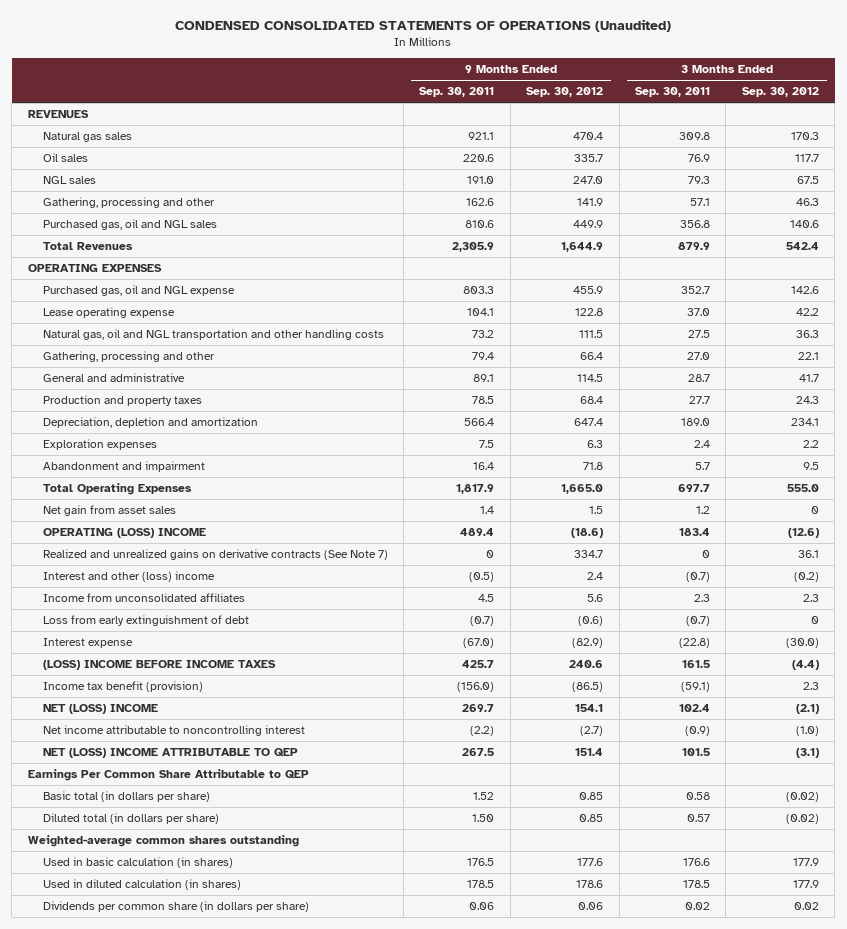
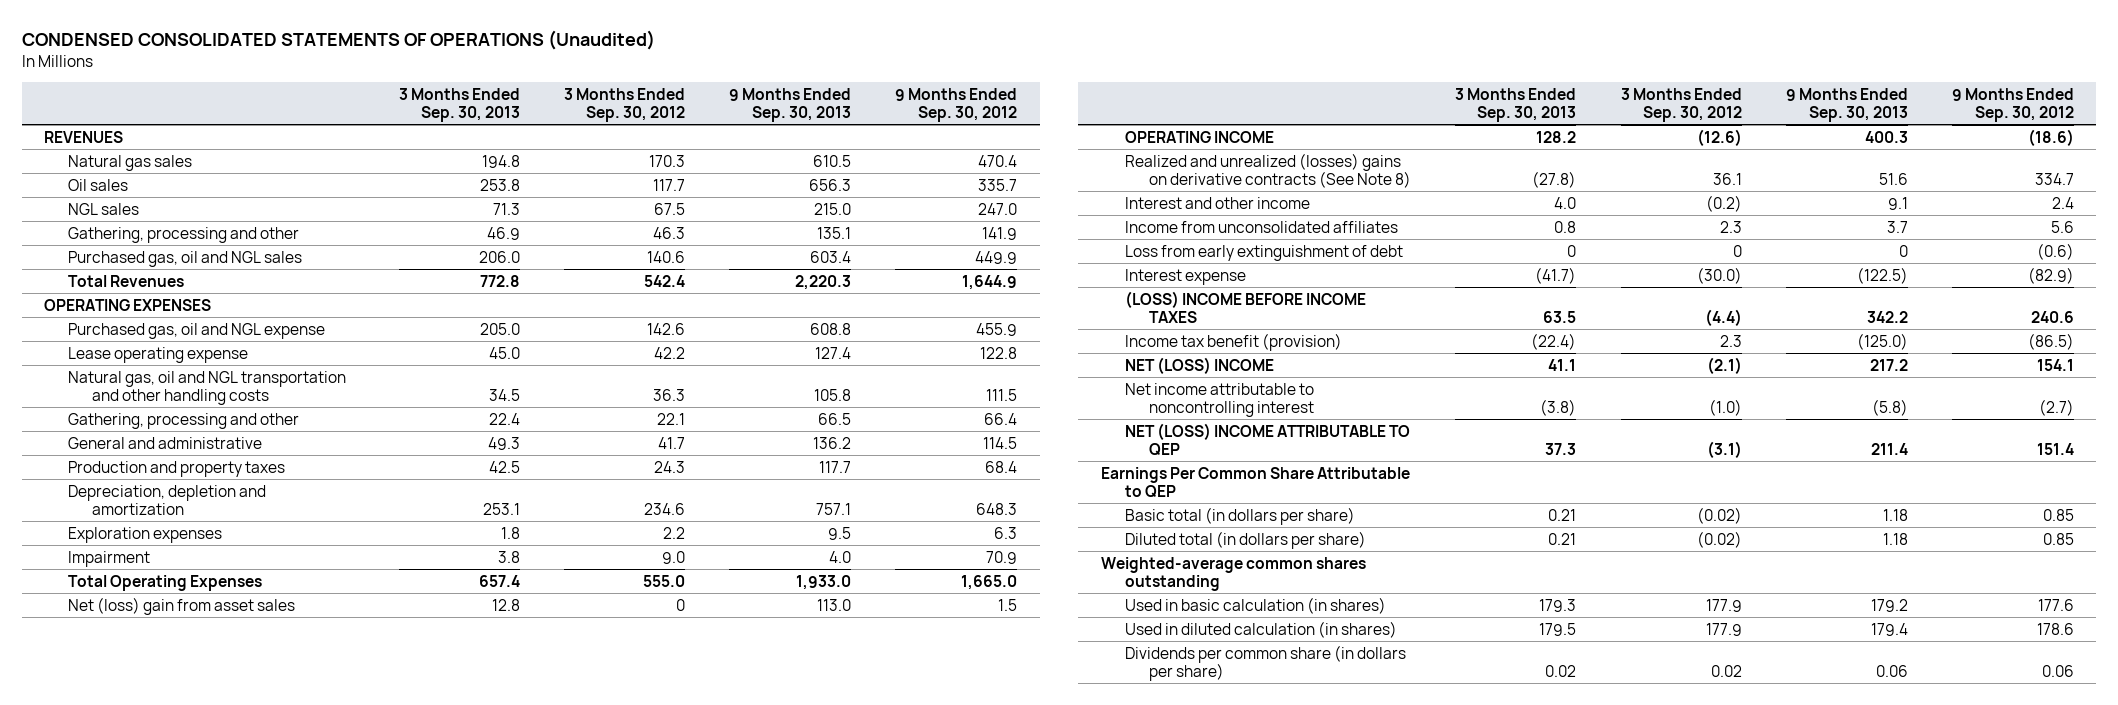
[419,87,495,98] Sep. 30, 2011 -> none
[635,87,711,98] Sep. 30, 2011 -> none
none -> [398,87,520,123] 3 Months Ended Sep. 30, 2013
none -> [729,87,852,123] 9 Months Ended Sep. 30, 2013
[574,418,604,427] 647.4 -> [976,502,1018,515] 648.3
[790,418,819,427] 234.1 -> [643,502,685,515] 234.6
[42,461,205,473] Abandonment and impairment -> [68,550,151,567] Impairment
[583,462,604,471] 71.8 -> [986,550,1018,564] 70.9
[802,462,819,471] 9.5 -> [661,550,685,564] 9.0
[42,505,176,517] Net gain from asset sales -> [68,596,296,615] Net (loss) gain from asset sales
[42,528,206,539] OPERATING (LOSS) INCOME -> [1124,130,1274,143] OPERATING INCOME
[42,549,388,561] Realized and unrealized gains on derivative contracts (See Note 7) -> [1124,152,1411,188] Realized and unrealized (losses) gains on derivative contracts (See Note 8)
[42,571,215,583] Interest and other (loss) income -> [1124,196,1310,209] Interest and other income

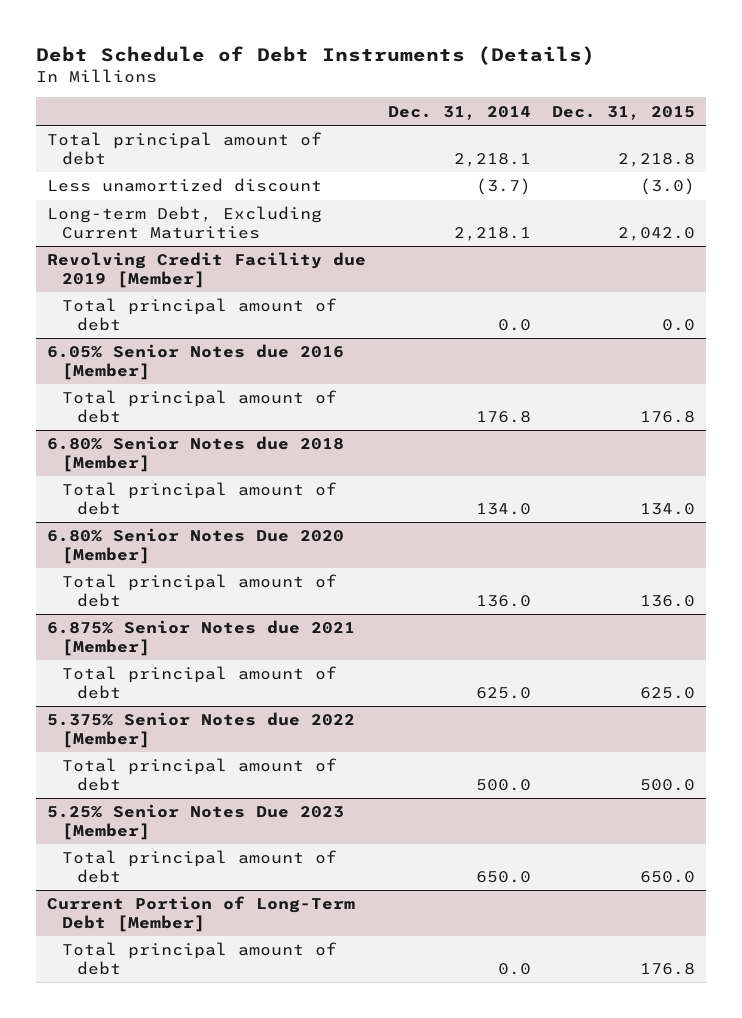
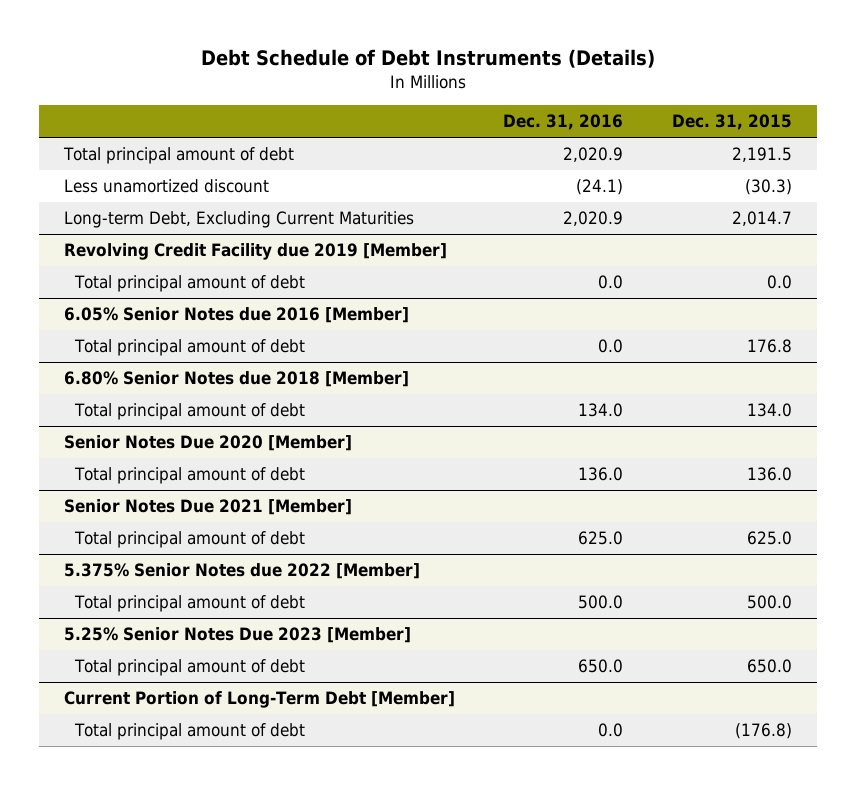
[387,105,531,120] Dec. 31, 2014 -> none
none -> [503,114,624,131] Dec. 31, 2016
[617,152,695,167] 2,218.8 -> [732,147,793,163] 2,191.5
[639,178,695,196] (3.0) -> [745,179,793,196] (30.3)
[617,226,695,241] 2,042.0 -> [732,211,793,227] 2,014.7
[47,528,345,564] 6.80% Senior Notes Due 2020 [Member] -> [63,435,352,452] Senior Notes Due 2020 [Member]
[47,620,356,656] 6.875% Senior Notes due 2021 [Member] -> [63,499,352,516] Senior Notes Due 2021 [Member]
[639,962,695,975] 176.8 -> [735,723,793,740] (176.8)

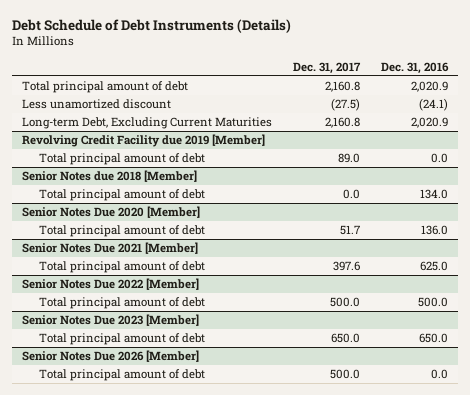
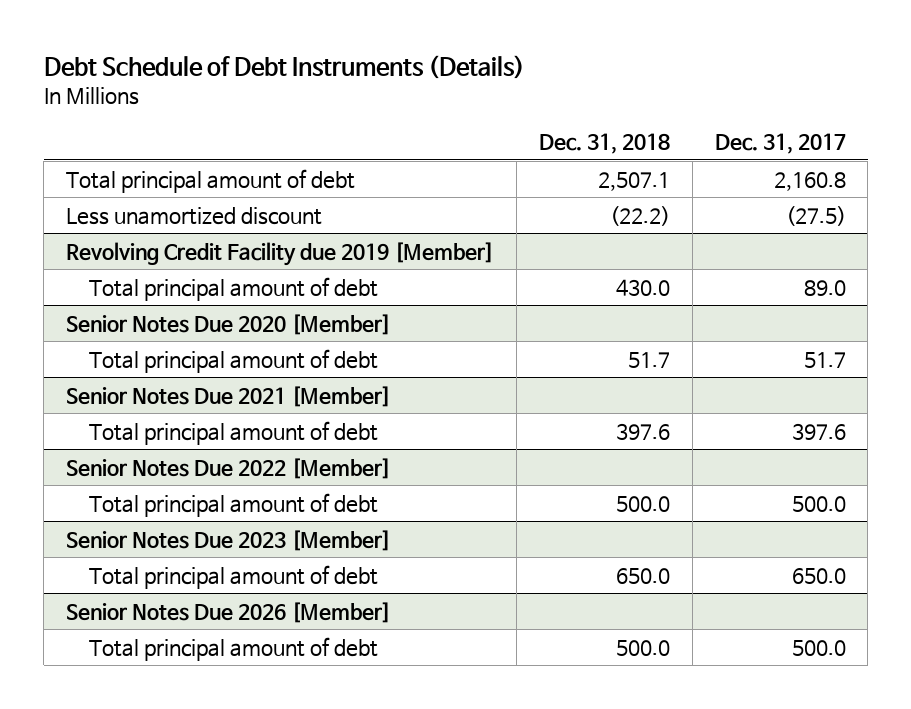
[380,61,449,74] Dec. 31, 2016 -> none
none -> [538,132,670,154] Dec. 31, 2018
[22,117,273,130] Long-term Debt, Excluding Current Maturities -> none
[22,170,198,183] Senior Notes due 2018 [Member] -> none
[38,189,205,202] Total principal amount of debt -> none

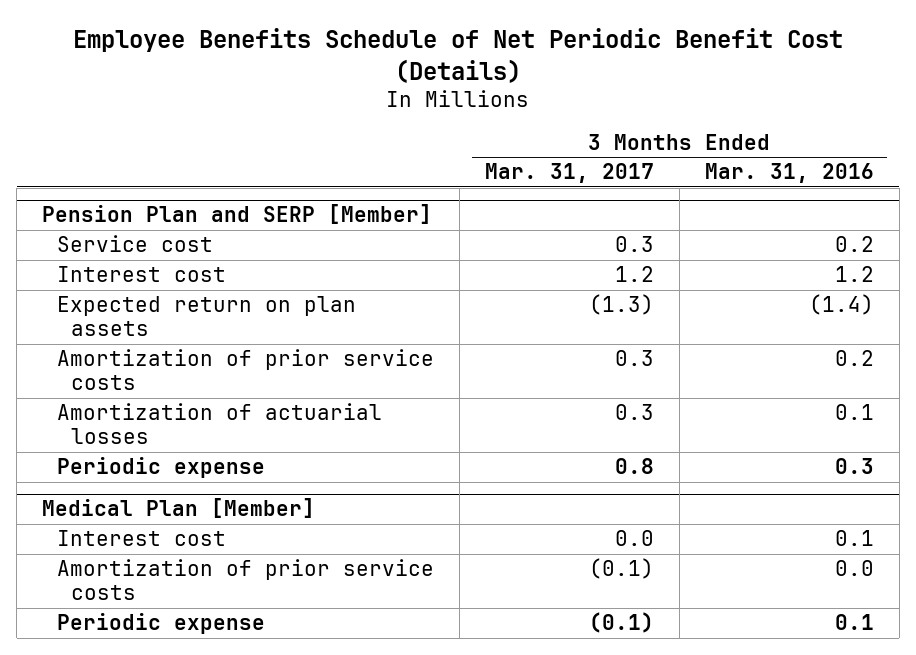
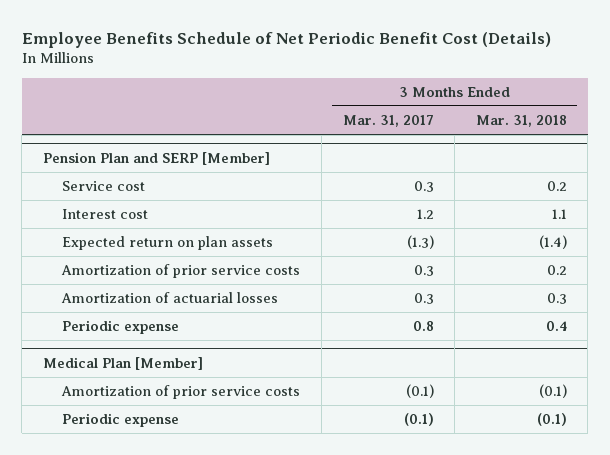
[704,163,874,184] Mar. 31, 2016 -> none
none -> [475,114,567,127] Mar. 31, 2018
[56,530,226,547] Interest cost -> none

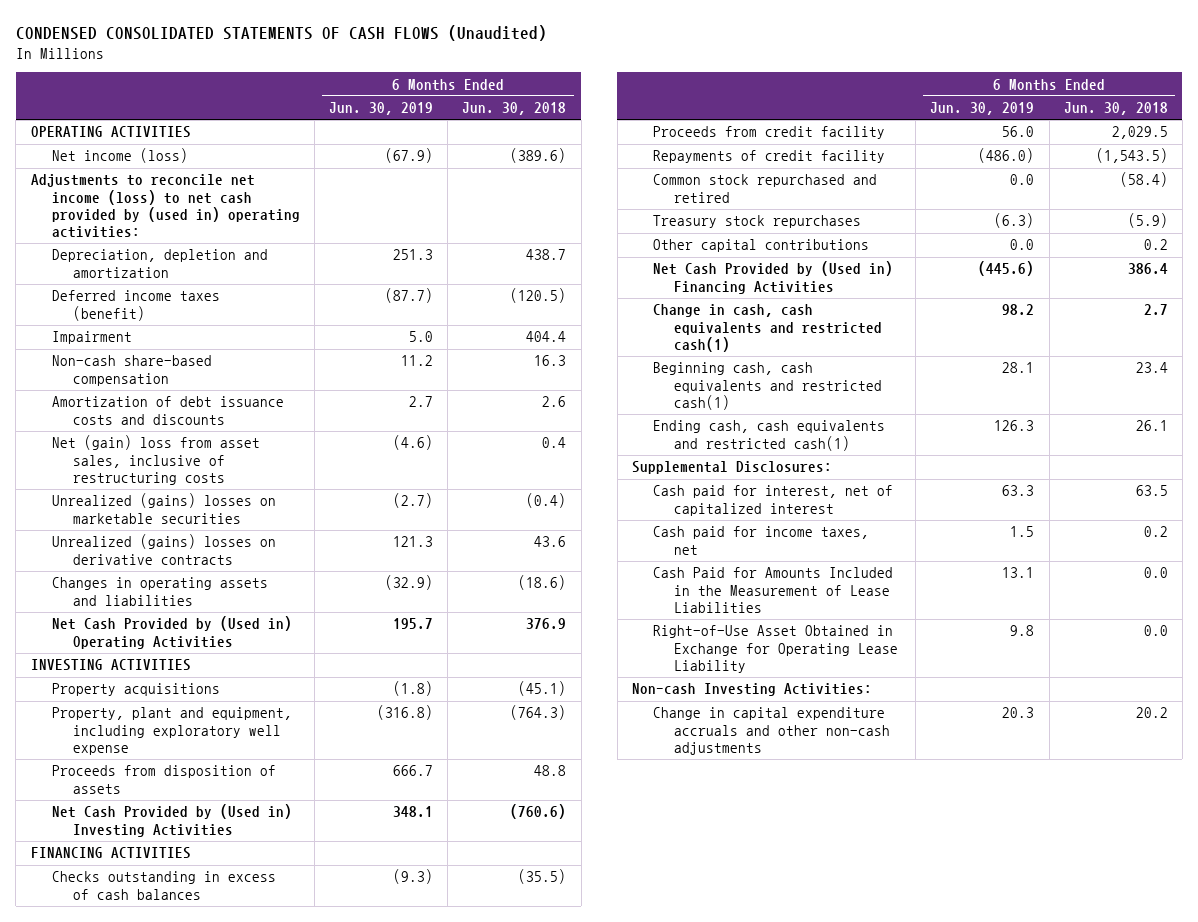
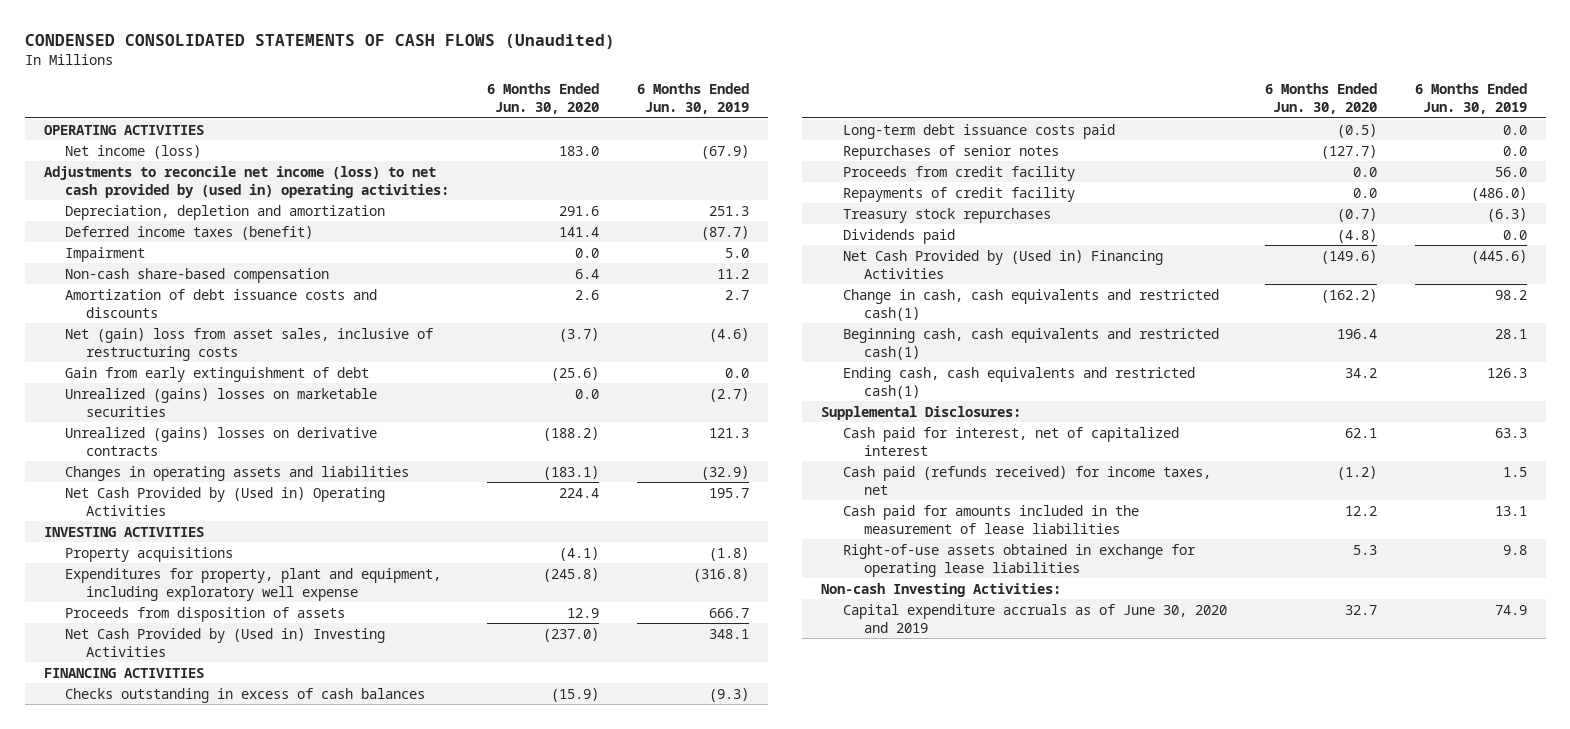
[462,102,567,116] Jun. 30, 2018 -> none
none -> [487,83,600,114] 6 Months Ended Jun. 30, 2020
none -> [65,366,370,382] Gain from early extinguishment of debt
[51,707,292,755] Property, plant and equipment, including exploratory well expense -> [65,567,442,601] Expenditures for property, plant and equipment, including exploratory well expense
none -> [842,123,1115,139] Long-term debt issuance costs paid
none -> [842,144,1059,160] Repurchases of senior notes
[653,174,878,203] Common stock repurchased and retired -> none
[653,239,870,253] Other capital contributions -> none
none -> [842,228,955,244] Dividends paid
[653,526,870,555] Cash paid for income taxes, net -> [842,465,1211,495] Cash paid (refunds received) for income taxes, net
[653,567,894,613] Cash Paid for Amounts Included in the Measurement of Lease Liabilities -> [842,504,1139,534] Cash paid for amounts included in the measurement of lease liabilities
[653,625,899,673] Right-of-Use Asset Obtained in Exchange for Operating Lease Liability -> [842,543,1196,577] Right-of-use assets obtained in exchange for operating lease liabilities
[653,707,891,755] Change in capital expenditure accruals and other non-cash adjustments -> [842,603,1227,633] Capital expenditure accruals as of June 30, 2020 and 2019
[1002,707,1035,719] 20.3 -> [1494,604,1527,615] 74.9

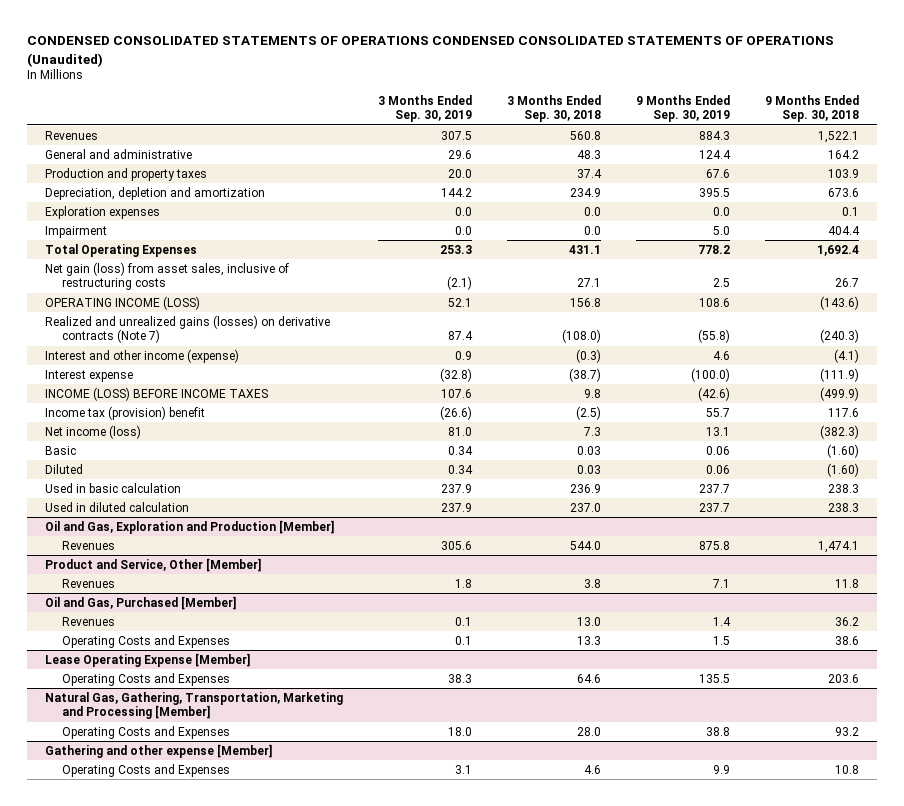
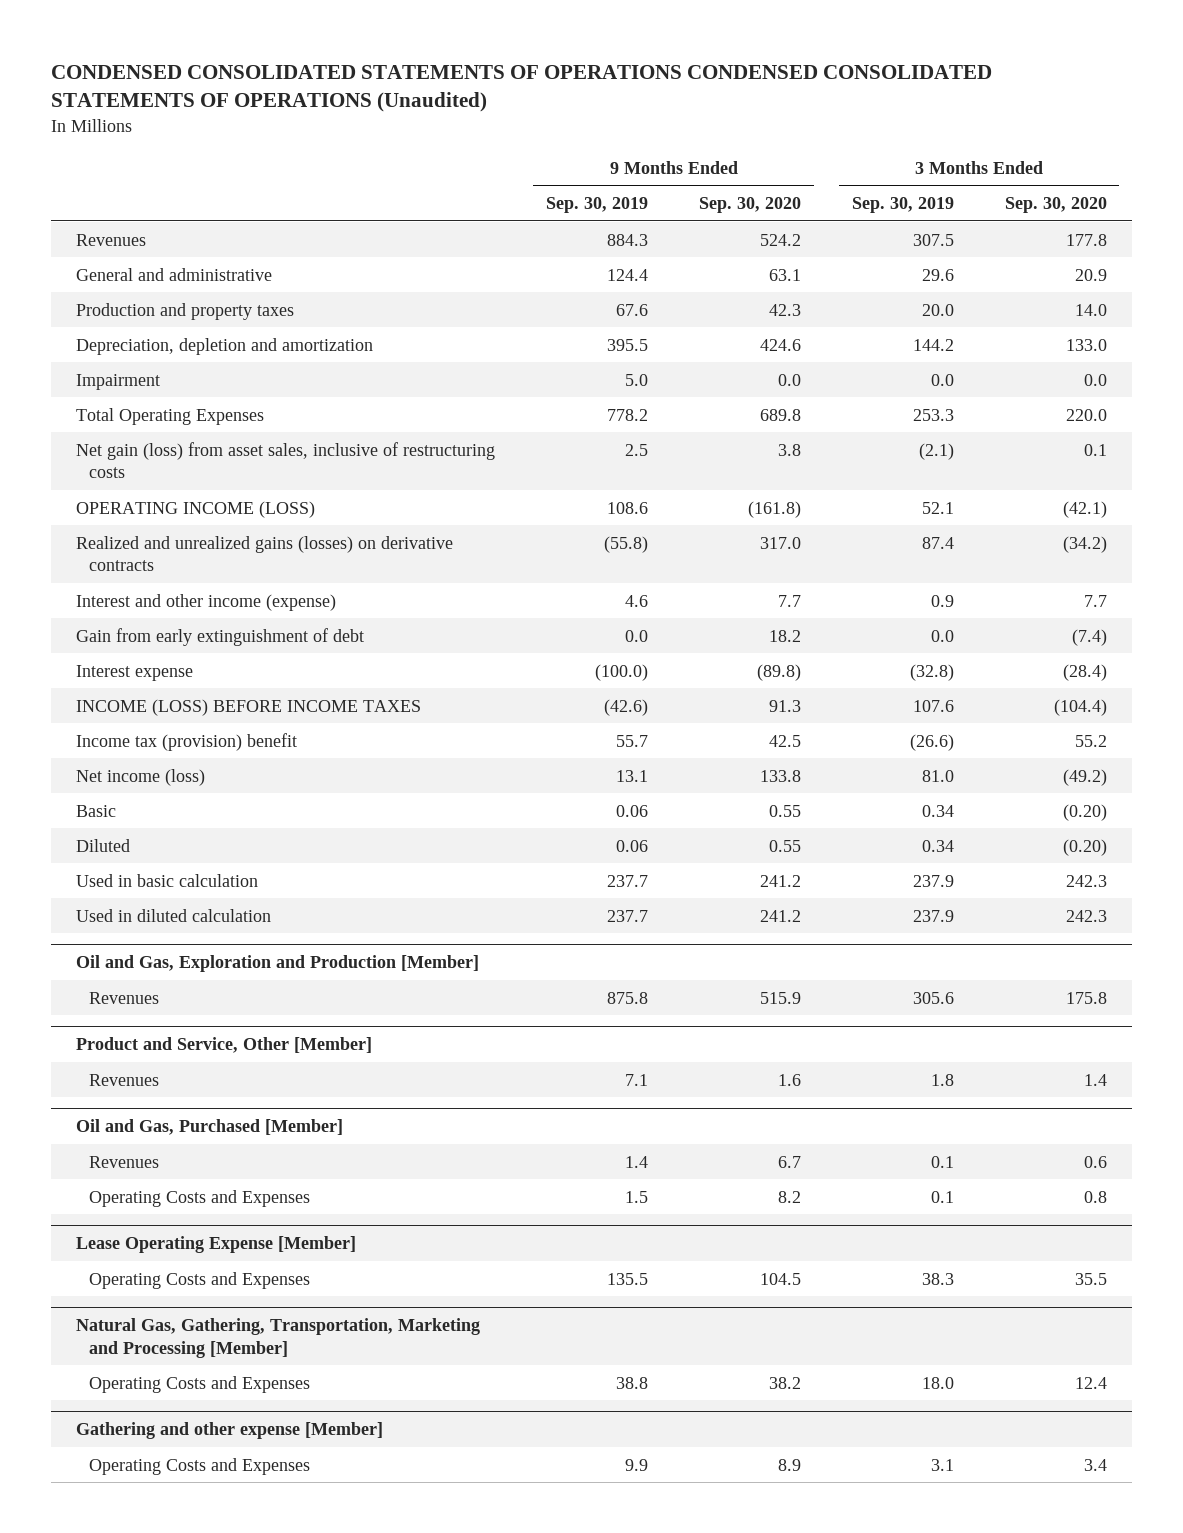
[506,95,601,123] 3 Months Ended Sep. 30, 2018 -> none
[765,95,860,123] 9 Months Ended Sep. 30, 2018 -> none
none -> [698,197,801,214] Sep. 30, 2020
none -> [1004,197,1107,214] Sep. 30, 2020
[44,205,160,219] Exploration expenses -> none
[44,314,330,344] Realized and unrealized gains (losses) on derivative contracts (Note 7) -> [76,535,454,572] Realized and unrealized gains (losses) on derivative contracts
none -> [76,627,365,646] Gain from early extinguishment of debt

